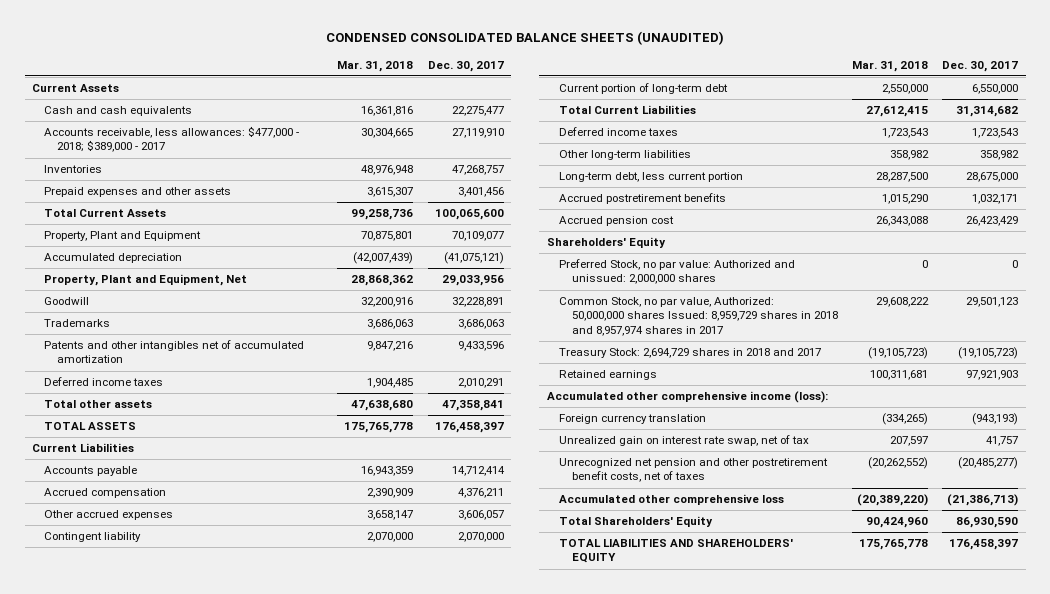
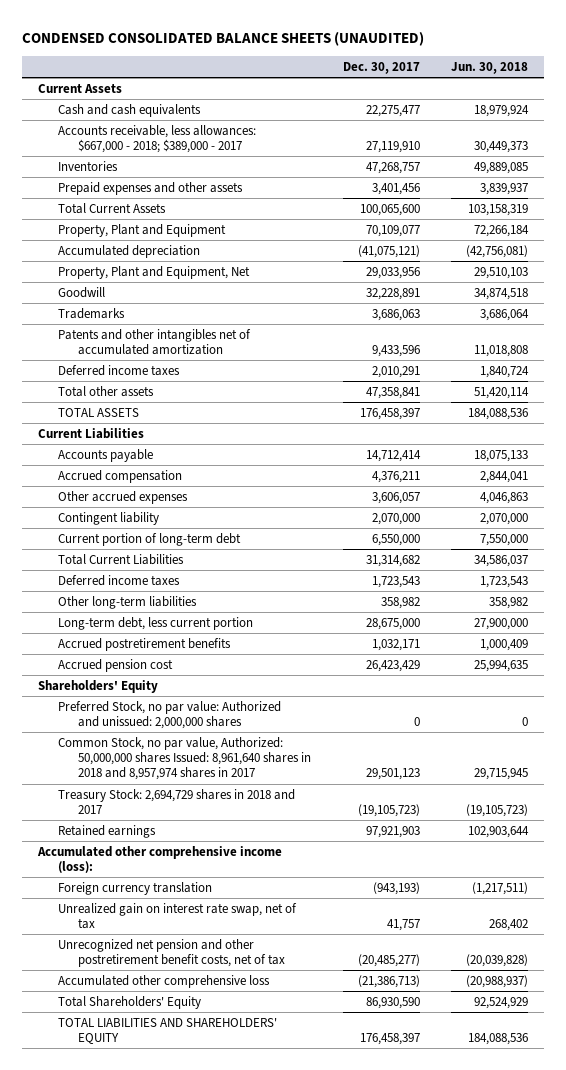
[337,60,414,72] Mar. 31, 2018 -> none
none -> [451,61,529,74] Jun. 30, 2018
[44,126,300,153] Accounts receivable, less allowances: $477,000 - 2018; $389,000 - 2017 -> [58,124,257,154] Accounts receivable, less allowances: $667,000 - 2018; $389,000 - 2017
[559,297,838,336] Common Stock, no par value, Authorized: 50,000,000 shares Issued: 8,959,729 shares in 2018 and 8,957,974 shares in 2017 -> [58,736,312,781] Common Stock, no par value, Authorized: 50,000,000 shares Issued: 8,961,640 shares in 2018 and 8,957,974 shares in 2017
[559,458,829,483] Unrecognized net pension and other postretirement benefit costs, net of taxes -> [58,938,286,968] Unrecognized net pension and other postretirement benefit costs, net of tax

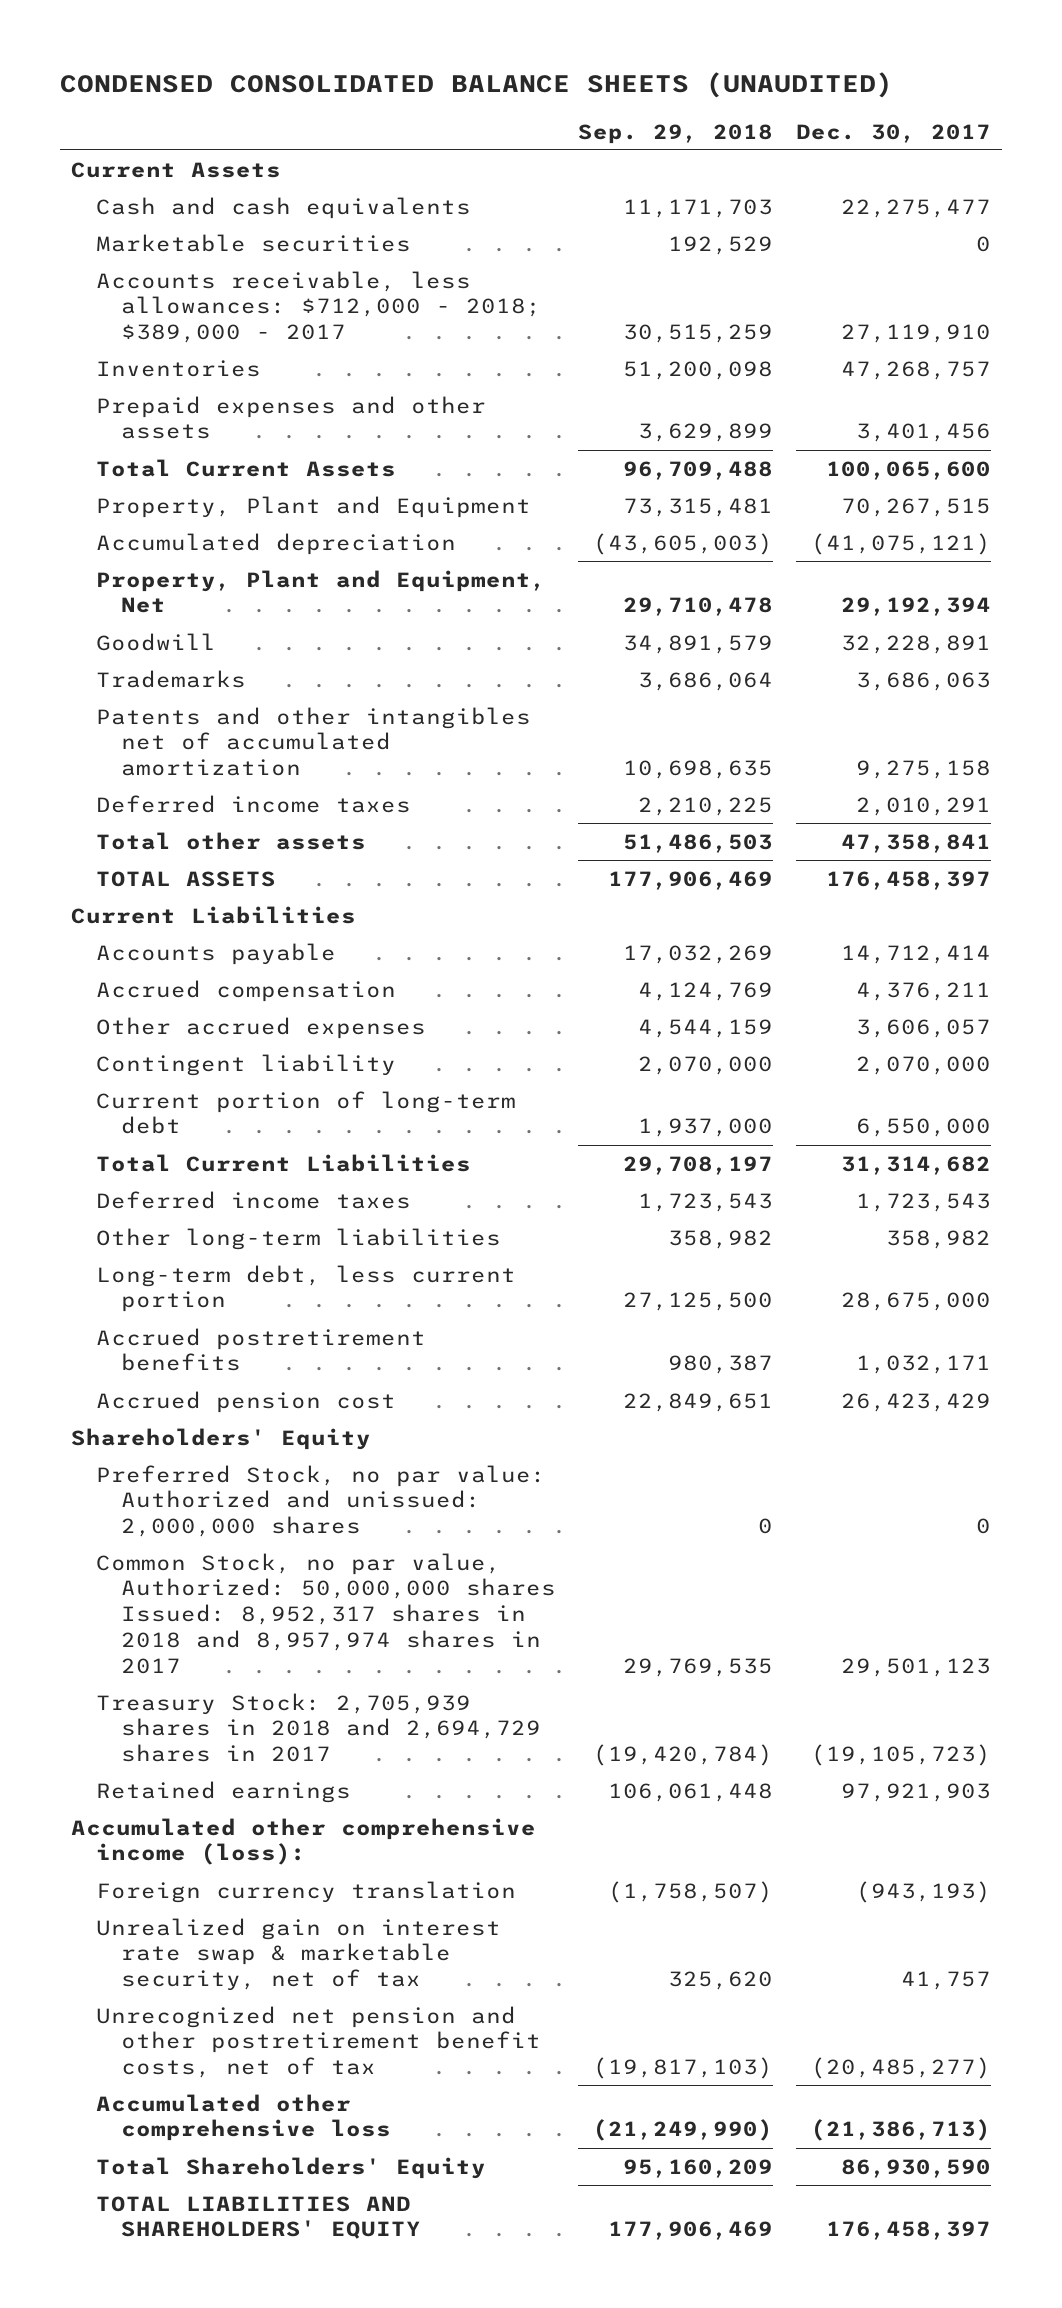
[451,61,529,74] Jun. 30, 2018 -> none
none -> [578,123,774,144] Sep. 29, 2018
none -> [96,233,412,252] Marketable securities
[58,124,257,154] Accounts receivable, less allowances: $667,000 - 2018; $389,000 - 2017 -> [96,270,542,344] Accounts receivable, less allowances: $712,000 - 2018; $389,000 - 2017
[365,224,420,237] 70,109,077 -> [840,497,991,517] 70,267,515
[365,266,420,279] 29,033,956 -> [840,597,991,617] 29,192,394
[371,345,420,358] 9,433,596 -> [855,760,991,780] 9,275,158
[58,736,312,781] Common Stock, no par value, Authorized: 50,000,000 shares Issued: 8,961,640 shares in 2018 and 8,957,974 shares in 2017 -> [96,1552,557,1674] Common Stock, no par value, Authorized: 50,000,000 shares Issued: 8,952,317 shares in 2018 and 8,957,974 shares in 2017
[58,788,296,815] Treasury Stock: 2,694,729 shares in 2018 and 2017 -> [96,1692,542,1763] Treasury Stock: 2,705,939 shares in 2018 and 2,694,729 shares in 2017
[58,902,298,930] Unrealized gain on interest rate swap, net of tax -> [96,1917,502,1992] Unrealized gain on interest rate swap & marketable security, net of tax

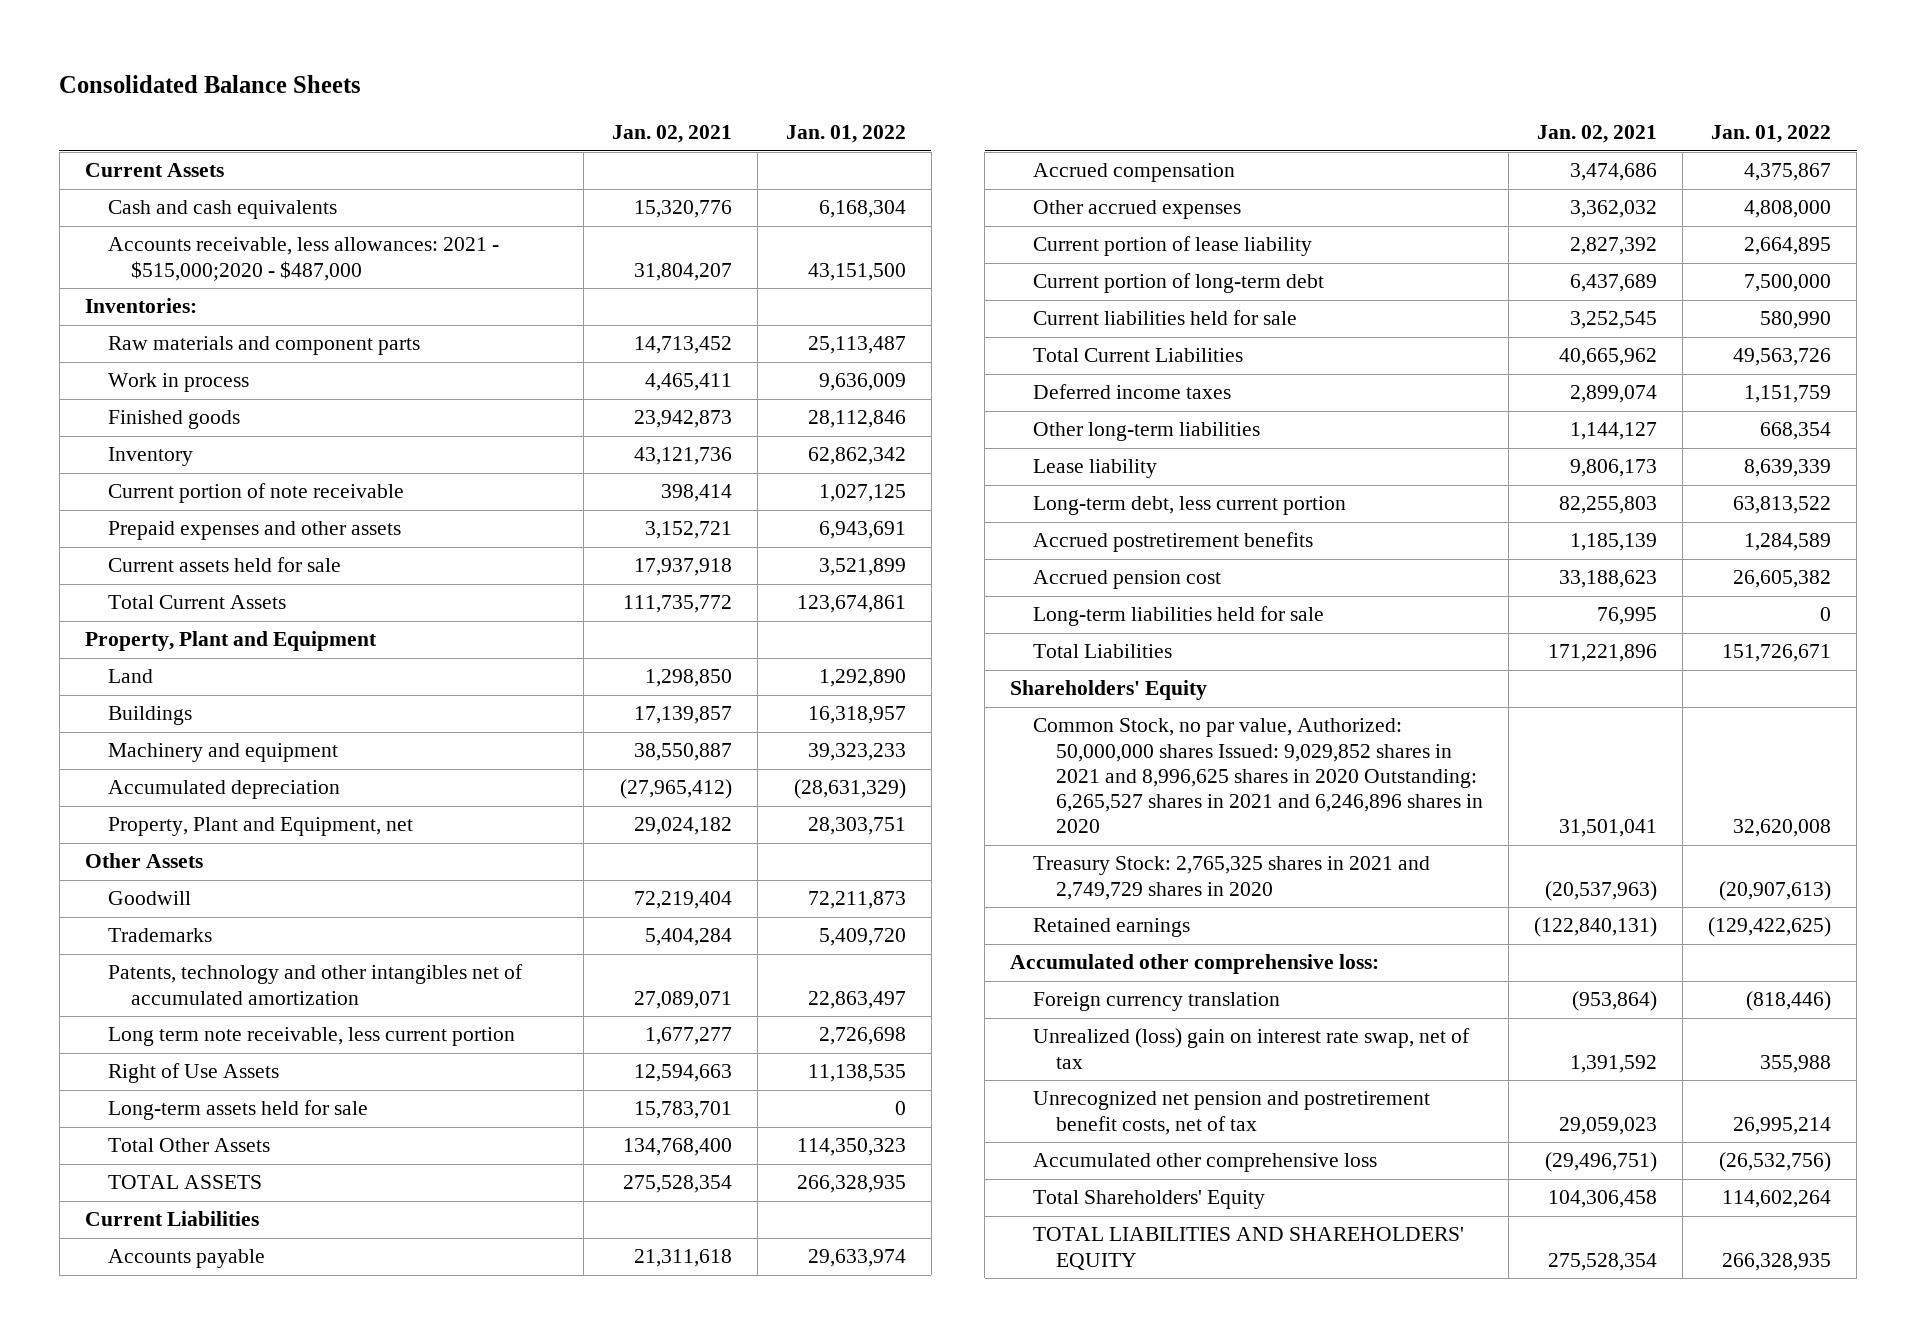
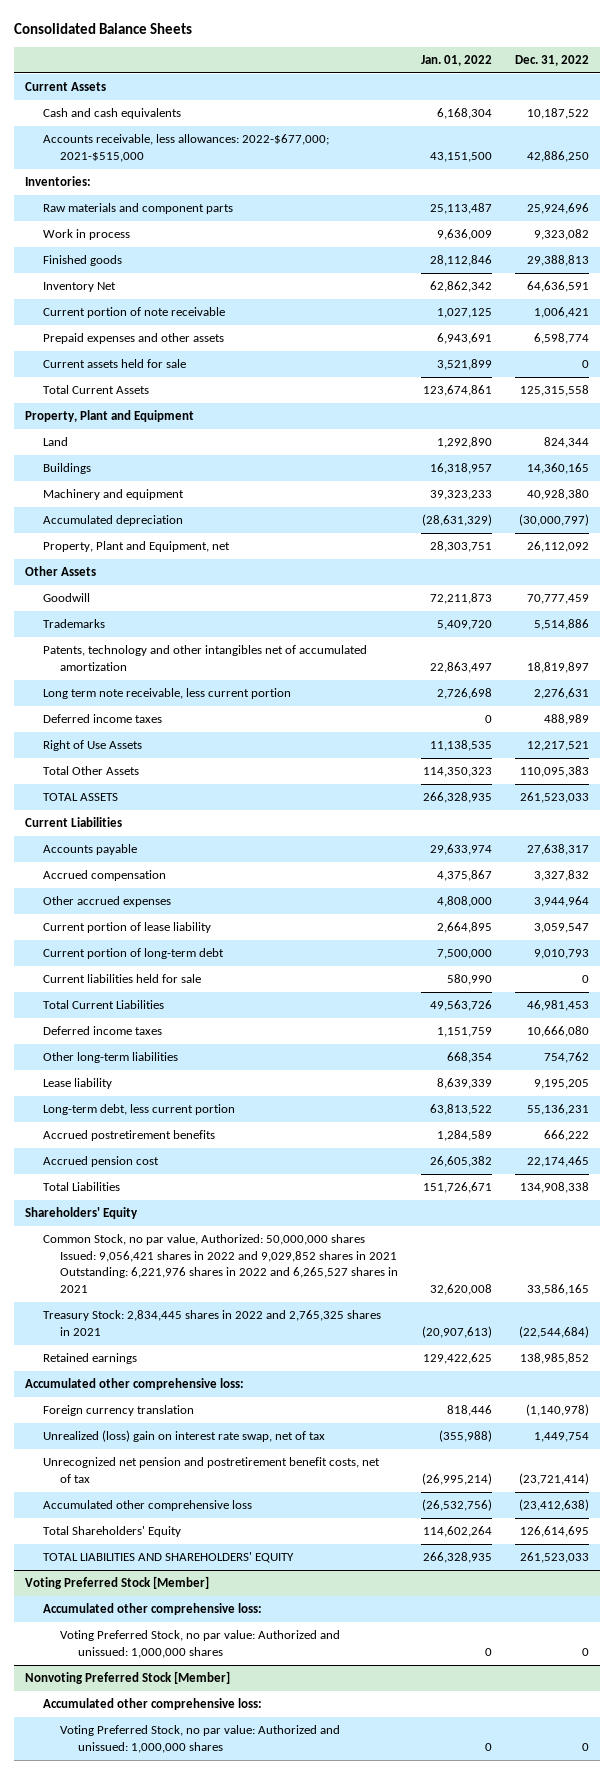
[611,125,732,144] Jan. 02, 2021 -> none
none -> [514,54,589,66] Dec. 31, 2022
[107,237,499,281] Accounts receivable, less allowances: 2021 - $515,000;2020 - $487,000 -> [42,134,329,162] Accounts receivable, less allowances: 2022-$677,000; 2021-$515,000
[107,447,193,467] Inventory -> [42,282,116,293] Inventory Net
none -> [42,714,162,724] Deferred income taxes
[107,1100,368,1121] Long-term assets held for sale -> none
[1033,606,1325,627] Long-term liabilities held for sale -> none
[1033,718,1484,834] Common Stock, no par value, Authorized: 50,000,000 shares Issued: 9,029,852 shares in 2021 and 8,996,625 shares in 2020 Outstanding: 6,265,527 shares in 2021 and 6,246,896 shares in 2020 -> [42,1234,399,1293] Common Stock, no par value, Authorized: 50,000,000 shares Issued: 9,056,421 shares in 2022 and 9,029,852 shares in 2021 Outstanding: 6,221,976 shares in 2022 and 6,265,527 shares in 2021
[1033,856,1431,900] Treasury Stock: 2,765,325 shares in 2021 and 2,749,729 shares in 2020 -> [42,1310,381,1336] Treasury Stock: 2,834,445 shares in 2022 and 2,765,325 shares in 2021
[1708,917,1832,938] (129,422,625) -> [423,1353,493,1365] 129,422,625
[1746,991,1832,1012] (818,446) -> [447,1405,493,1417] 818,446
[1760,1054,1832,1073] 355,988 -> [439,1430,493,1443] (355,988)
[1733,1116,1832,1135] 26,995,214 -> [422,1472,493,1485] (26,995,214)
none -> [25,1576,210,1590] Voting Preferred Stock [Member]
none -> [42,1603,262,1616] Accumulated other comprehensive loss:
none -> [60,1630,341,1658] Voting Preferred Stock, no par value: Authorized and unissued: 1,000,000 shares
none -> [25,1671,231,1685] Nonvoting Preferred Stock [Member]
none -> [42,1698,262,1711] Accumulated other comprehensive loss:
none -> [60,1725,341,1753] Voting Preferred Stock, no par value: Authorized and unissued: 1,000,000 shares

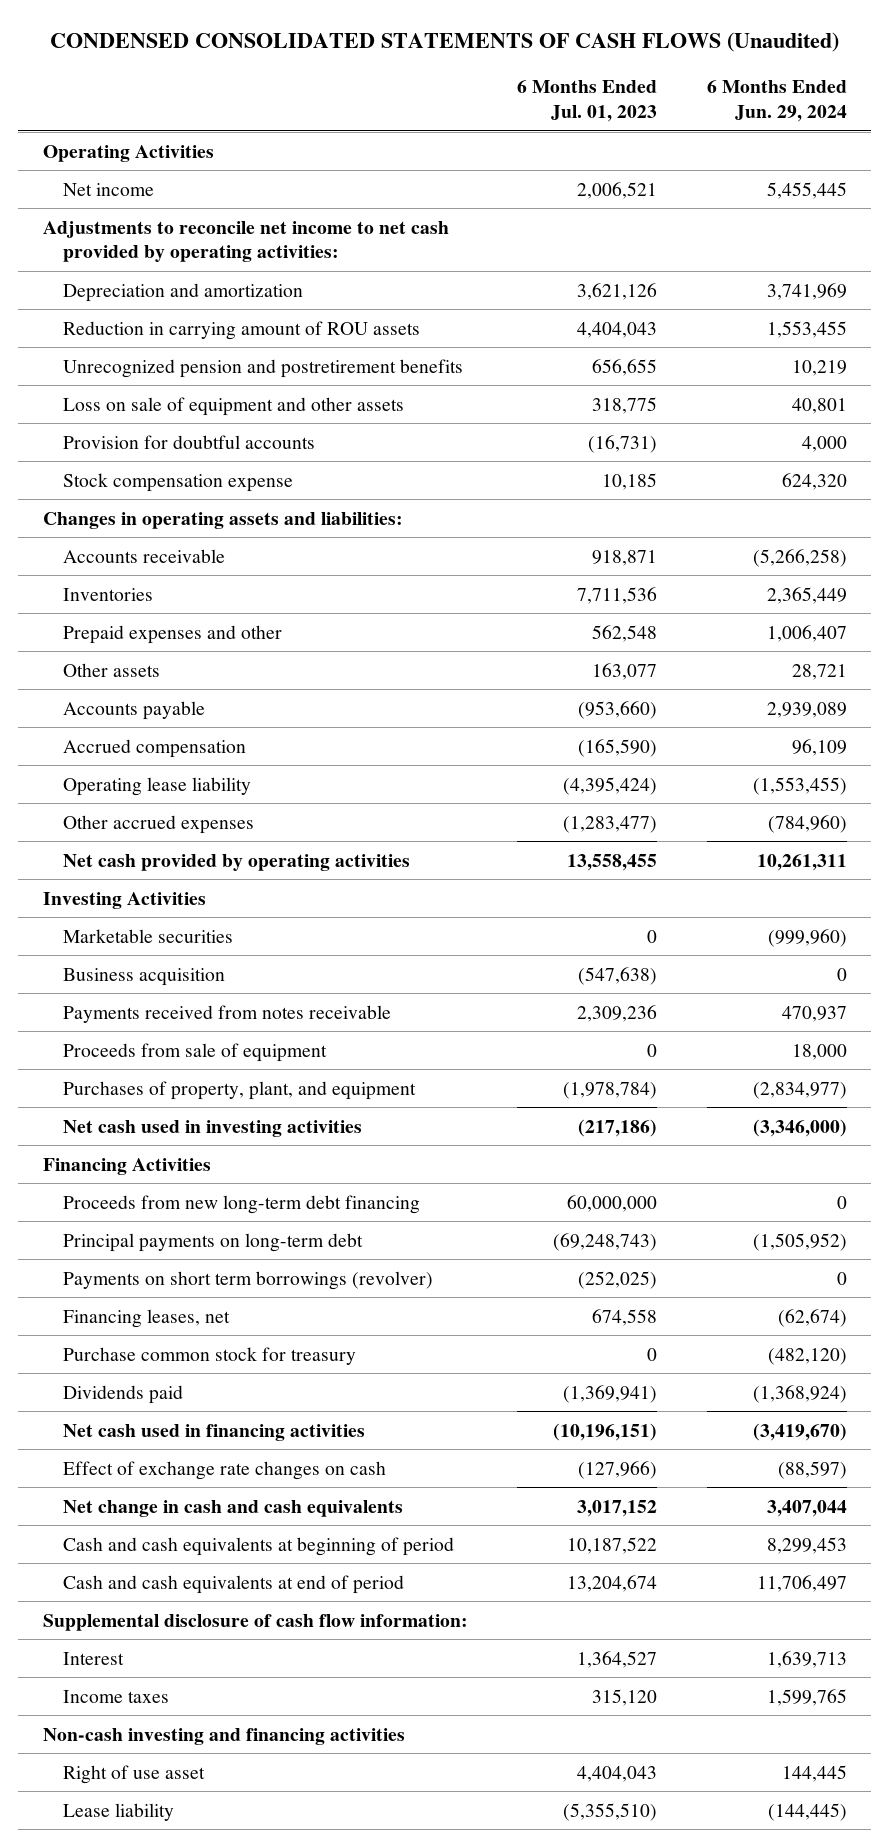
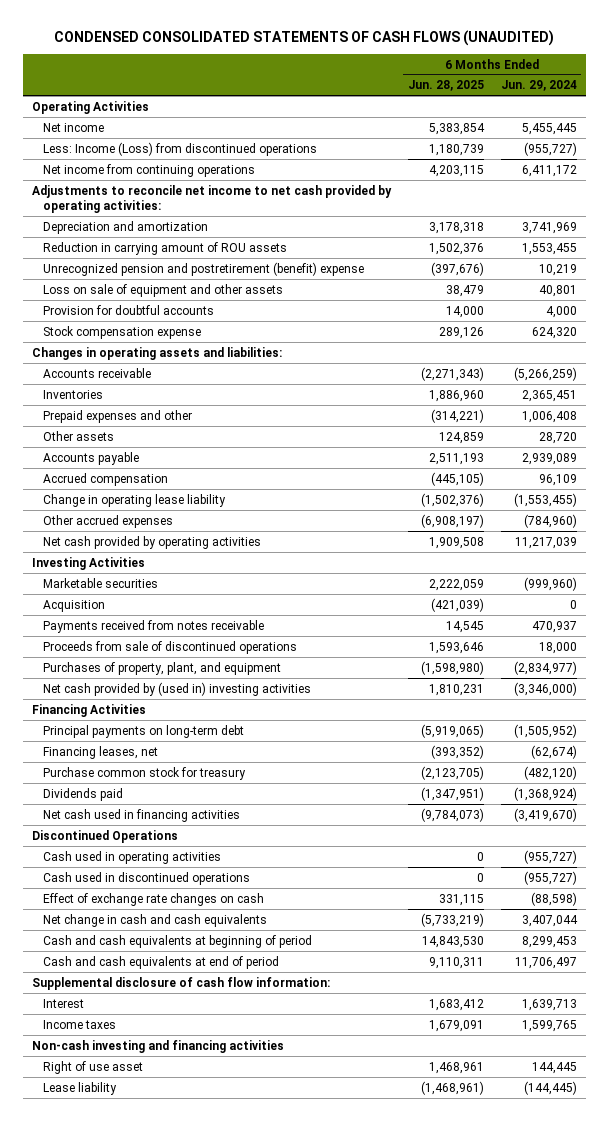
[49,32,839,53] CONDENSED CONSOLIDATED STATEMENTS OF CASH FLOWS (Unaudited) -> [54,29,555,46] CONDENSED CONSOLIDATED STATEMENTS OF CASH FLOWS (UNAUDITED)
[517,79,658,122] 6 Months Ended Jul. 01, 2023 -> none
none -> [407,80,484,92] Jun. 28, 2025
none -> [43,141,318,156] Less: Income (Loss) from discontinued operations
none -> [43,163,256,177] Net income from continuing operations
[62,358,463,378] Unrecognized pension and postretirement benefits -> [43,261,365,276] Unrecognized pension and postretirement (benefit) expense
[752,548,847,567] (5,266,258) -> [514,366,578,381] (5,266,259)
[766,586,847,604] 2,365,449 -> [522,389,578,402] 2,365,451
[766,624,847,642] 1,006,407 -> [522,410,578,423] 1,006,408
[791,663,847,680] 28,721 -> [539,431,578,444] 28,720
[62,776,251,796] Operating lease liability -> [43,493,227,507] Change in operating lease liability
[756,853,847,871] 10,261,311 -> [515,536,578,549] 11,217,039
[62,967,225,986] Business acquisition -> [43,599,106,612] Acquisition
[62,1042,327,1062] Proceeds from sale of equipment -> [43,640,298,654] Proceeds from sale of discontinued operations
[62,1119,362,1137] Net cash used in investing activities -> [43,681,312,696] Net cash provided by (used in) investing activities
[62,1194,420,1214] Proceeds from new long-term debt financing -> none
[62,1270,433,1290] Payments on short term borrowings (revolver) -> none
none -> [31,829,178,843] Discontinued Operations
none -> [43,850,222,864] Cash used in operating activities
none -> [43,871,251,885] Cash used in discontinued operations
[777,1460,847,1479] (88,597) -> [531,891,578,906] (88,598)

